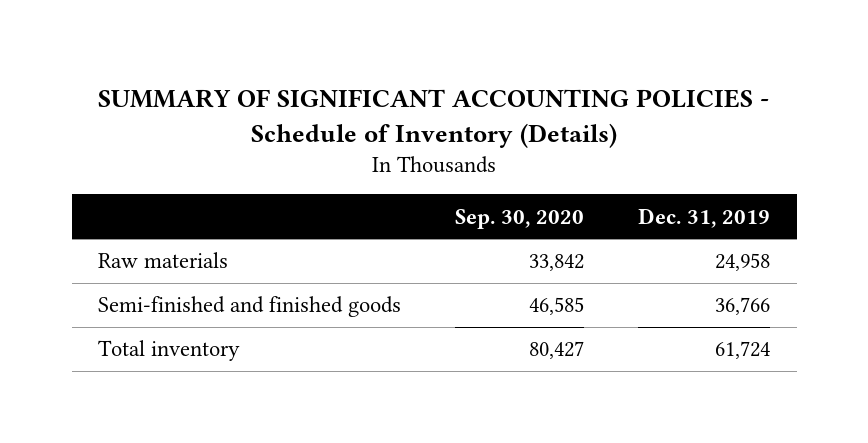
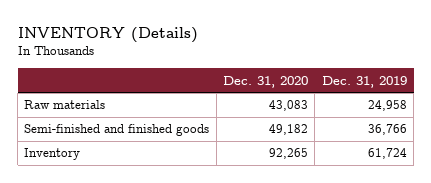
[98,88,770,148] SUMMARY OF SIGNIFICANT ACCOUNTING POLICIES - Schedule of Inventory (Details) -> [17,26,198,43] INVENTORY (Details)
[455,208,585,229] Sep. 30, 2020 -> none
none -> [223,75,309,88] Dec. 31, 2020
[98,340,241,362] Total inventory -> [24,148,81,161] Inventory

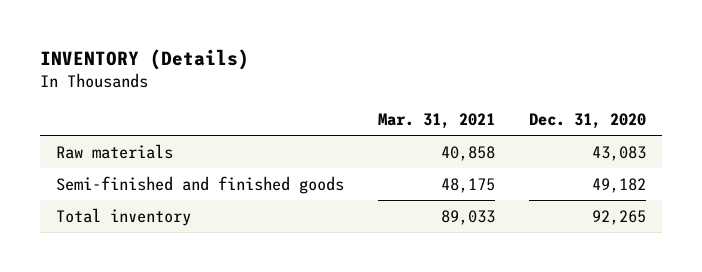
[321,75,407,88] Dec. 31, 2019 -> none
none -> [377,113,495,130] Mar. 31, 2021
[24,148,81,161] Inventory -> [56,207,192,226] Total inventory

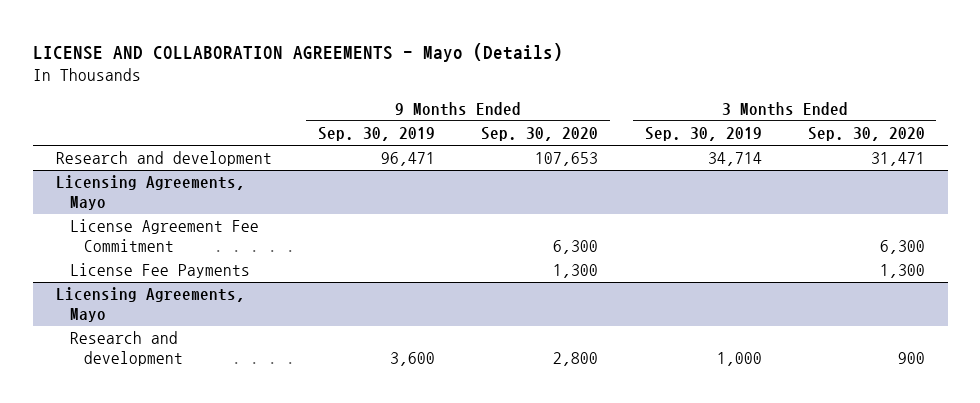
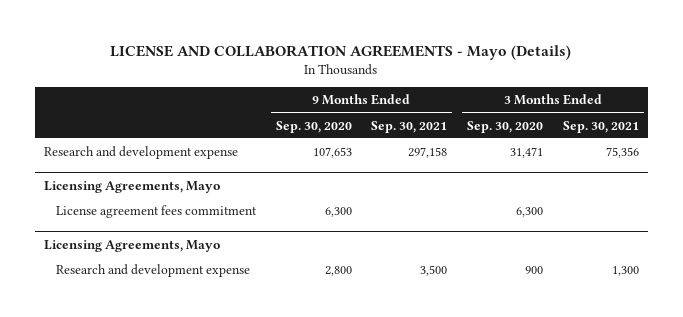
[317,127,435,142] Sep. 30, 2019 -> none
[644,127,762,142] Sep. 30, 2019 -> none
none -> [371,120,448,133] Sep. 30, 2021
none -> [562,120,639,133] Sep. 30, 2021
[55,151,272,167] Research and development -> [44,145,239,159] Research and development expense
[69,263,250,279] License Fee Payments -> none
[69,219,259,253] License Agreement Fee Commitment -> [55,204,257,218] License agreement fees commitment
[69,331,183,367] Research and development -> [55,263,250,277] Research and development expense

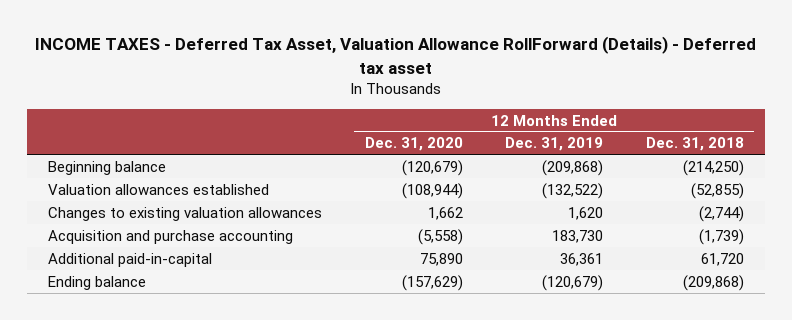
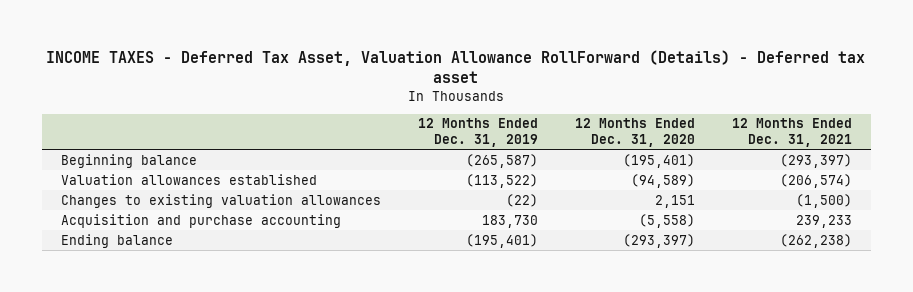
[645,137,744,152] Dec. 31, 2018 -> none
none -> [732,118,853,148] 12 Months Ended Dec. 31, 2021
[401,159,463,176] (120,679) -> [622,153,695,168] (195,401)
[542,159,604,176] (209,868) -> [465,153,538,168] (265,587)
[401,182,463,199] (108,944) -> [630,173,695,188] (94,589)
[542,182,604,199] (132,522) -> [465,173,538,188] (113,522)
[427,206,463,220] 1,662 -> [654,194,695,208] 2,151
[568,206,604,220] 1,620 -> [505,193,538,207] (22)
[48,252,213,267] Additional paid-in-capital -> none
[401,274,463,291] (157,629) -> [622,233,695,248] (293,397)
[542,274,604,291] (120,679) -> [465,233,538,248] (195,401)

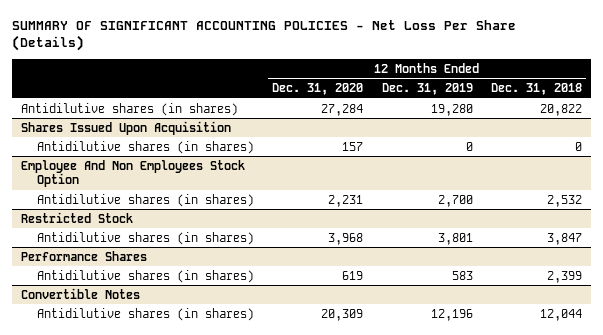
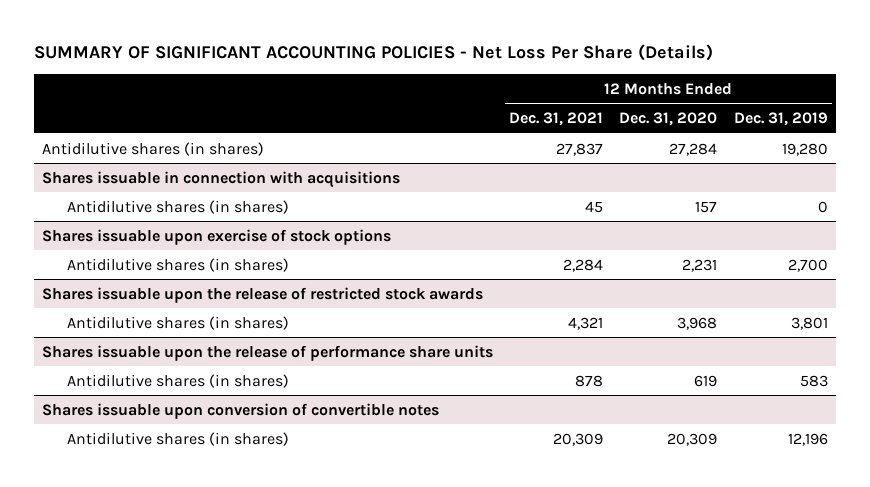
[490,82,582,95] Dec. 31, 2018 -> none
none -> [509,112,604,127] Dec. 31, 2021
[20,120,231,135] Shares Issued Upon Acquisition -> [41,170,400,188] Shares issuable in connection with acquisitions
[20,159,245,188] Employee And Non Employees Stock Option -> [41,228,391,245] Shares issuable upon exercise of stock options
[20,211,133,223] Restricted Stock -> [41,286,483,303] Shares issuable upon the release of restricted stock awards
[20,250,147,261] Performance Shares -> [41,344,493,361] Shares issuable upon the release of performance share units
[20,287,140,299] Convertible Notes -> [41,402,439,419] Shares issuable upon conversion of convertible notes

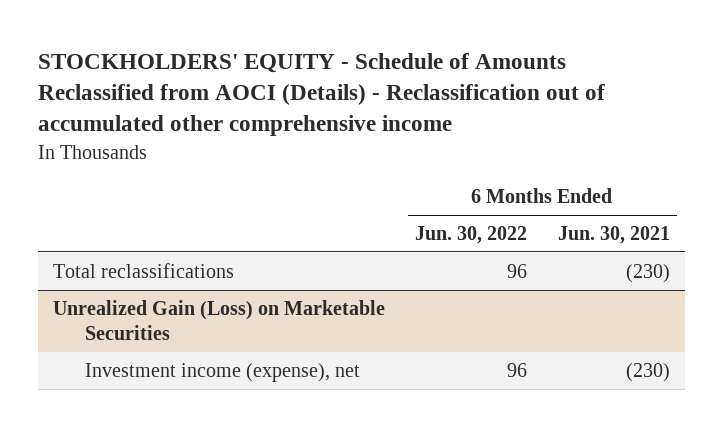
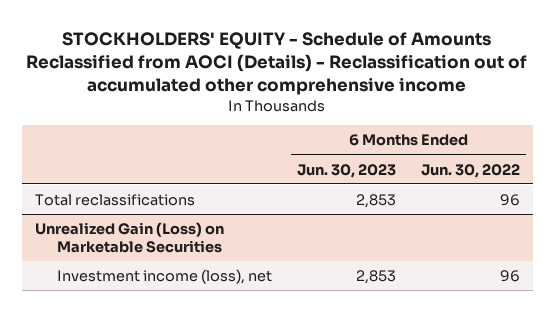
[557,226,670,245] Jun. 30, 2021 -> none
none -> [297,163,397,178] Jun. 30, 2023
[84,362,360,382] Investment income (expense), net -> [57,268,273,284] Investment income (loss), net

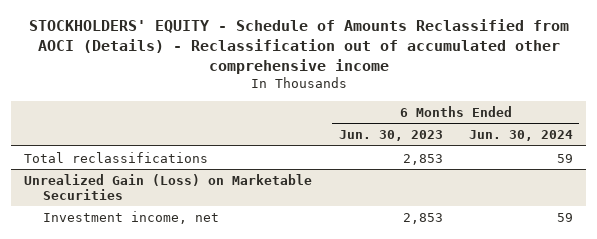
[421,163,521,178] Jun. 30, 2022 -> none
none -> [468,130,573,142] Jun. 30, 2024
[57,268,273,284] Investment income (loss), net -> [42,210,219,224] Investment income, net

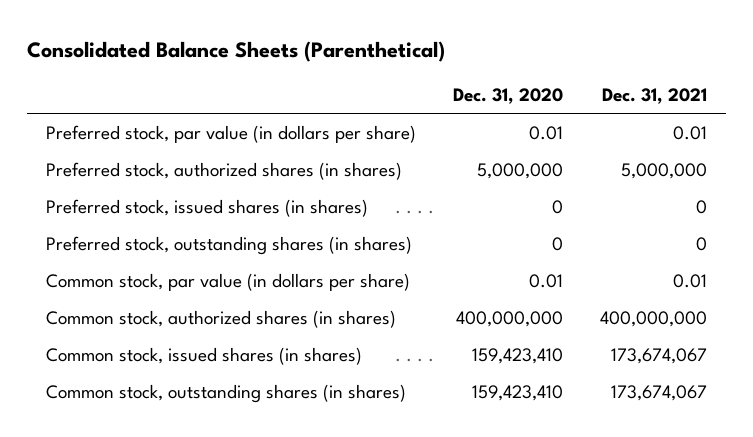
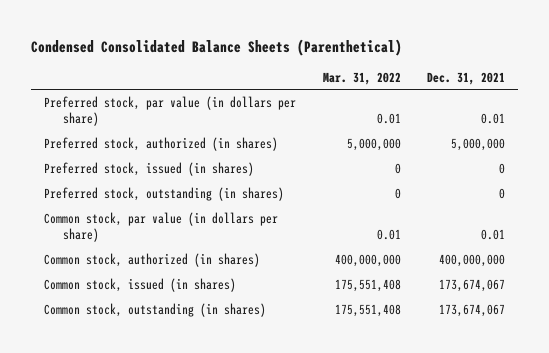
[27,40,446,62] Consolidated Balance Sheets (Parenthetical) -> [31,38,403,56] Condensed Consolidated Balance Sheets (Parenthetical)
[452,87,563,104] Dec. 31, 2020 -> none
none -> [322,71,401,85] Mar. 31, 2022
[45,161,402,180] Preferred stock, authorized shares (in shares) -> [44,136,279,151] Preferred stock, authorized (in shares)
[45,198,368,217] Preferred stock, issued shares (in shares) -> [44,161,255,176] Preferred stock, issued (in shares)
[45,235,412,255] Preferred stock, outstanding shares (in shares) -> [44,186,285,201] Preferred stock, outstanding (in shares)
[45,309,396,328] Common stock, authorized shares (in shares) -> [44,252,261,267] Common stock, authorized (in shares)
[45,346,362,365] Common stock, issued shares (in shares) -> [44,277,237,292] Common stock, issued (in shares)
[45,383,406,403] Common stock, outstanding shares (in shares) -> [44,302,267,317] Common stock, outstanding (in shares)

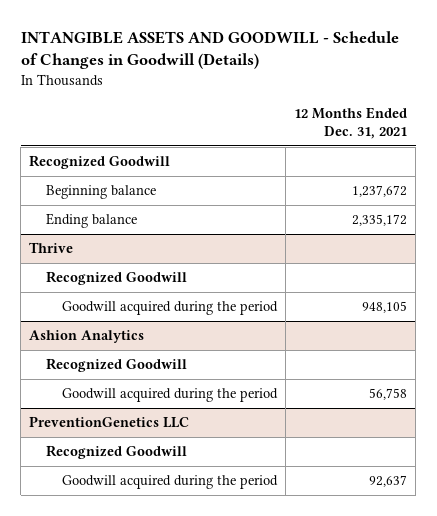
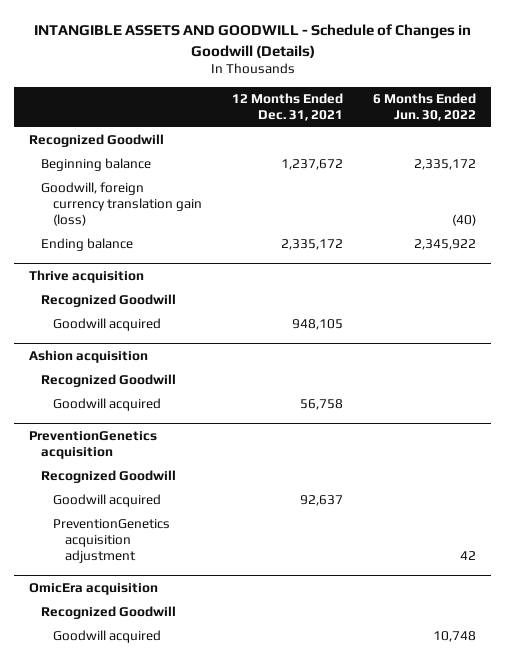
none -> [373,93,477,121] 6 Months Ended Jun. 30, 2022
none -> [41,182,203,226] Goodwill, foreign currency translation gain (loss)
[29,242,74,254] Thrive -> [29,270,145,284] Thrive acquisition
[62,301,279,316] Goodwill acquired during the period -> [53,318,162,332] Goodwill acquired
[29,330,145,344] Ashion Analytics -> [29,350,149,364] Ashion acquisition
[62,388,279,403] Goodwill acquired during the period -> [53,398,162,412] Goodwill acquired
[29,416,190,429] PreventionGenetics LLC -> [29,431,158,460] PreventionGenetics acquisition
[62,475,279,490] Goodwill acquired during the period -> [53,494,162,508] Goodwill acquired
none -> [53,519,171,563] PreventionGenetics acquisition adjustment
none -> [29,583,159,596] OmicEra acquisition
none -> [41,606,177,620] Recognized Goodwill
none -> [53,630,162,644] Goodwill acquired

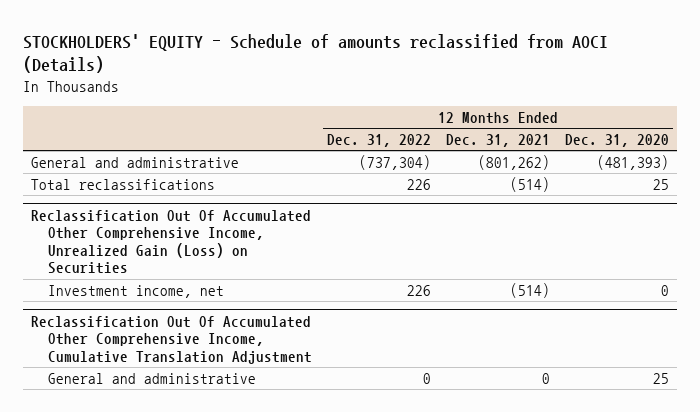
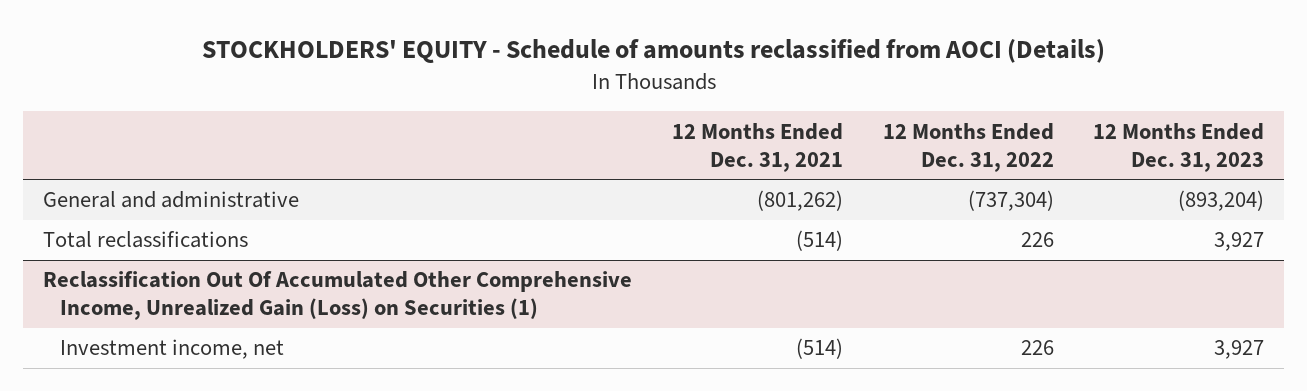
[565,134,670,148] Dec. 31, 2020 -> none
none -> [1093,122,1265,172] 12 Months Ended Dec. 31, 2023
[30,209,311,275] Reclassification Out Of Accumulated Other Comprehensive Income, Unrealized Gain (Loss) on Securities -> [43,271,633,321] Reclassification Out Of Accumulated Other Comprehensive Income, Unrealized Gain (Loss) on Securities (1)
[30,315,312,364] Reclassification Out Of Accumulated Other Comprehensive Income, Cumulative Translation Adjustment -> none
[47,372,256,384] General and administrative -> none

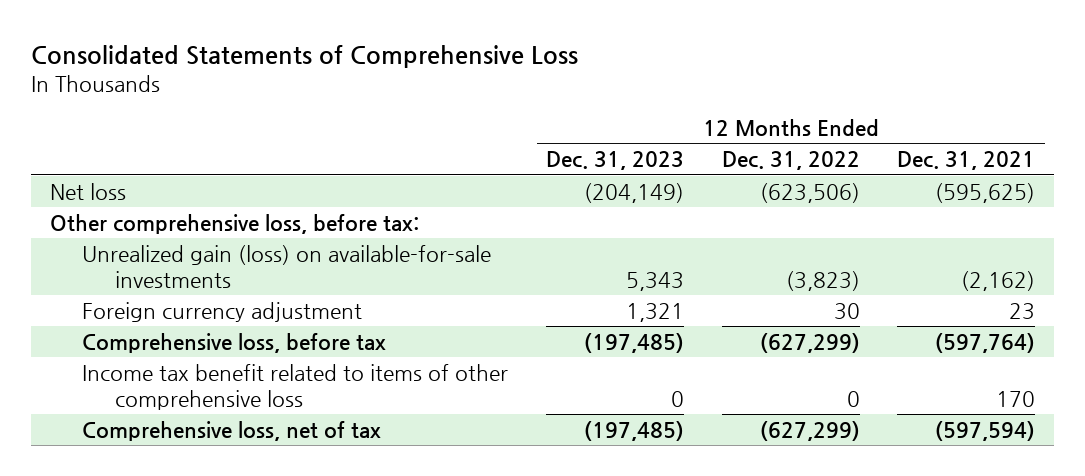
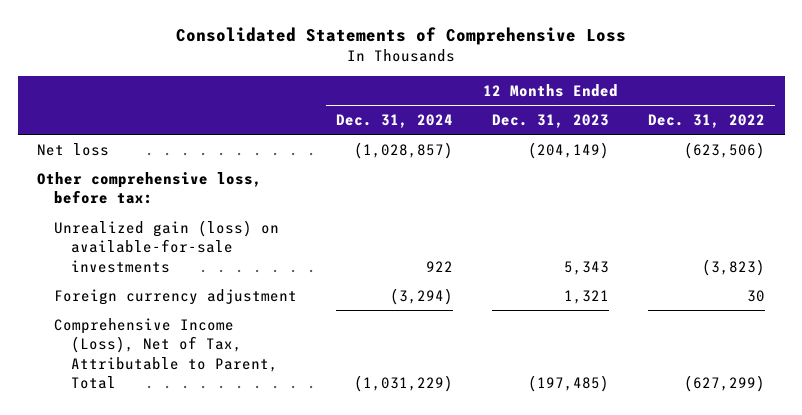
[897,151,1036,171] Dec. 31, 2021 -> none
none -> [336,113,454,128] Dec. 31, 2024
[82,332,387,353] Comprehensive loss, before tax -> none
[82,363,509,411] Income tax benefit related to items of other comprehensive loss -> none
[82,420,382,441] Comprehensive loss, net of tax -> [53,317,278,390] Comprehensive Income (Loss), Net of Tax, Attributable to Parent, Total

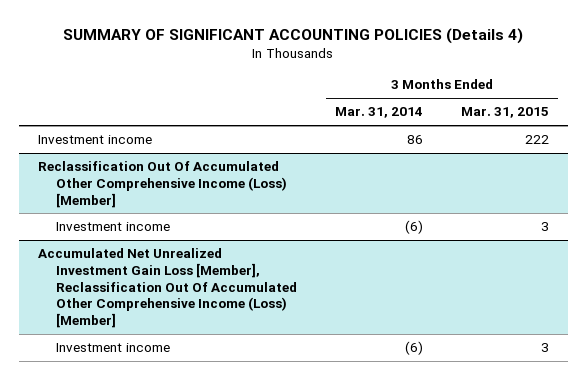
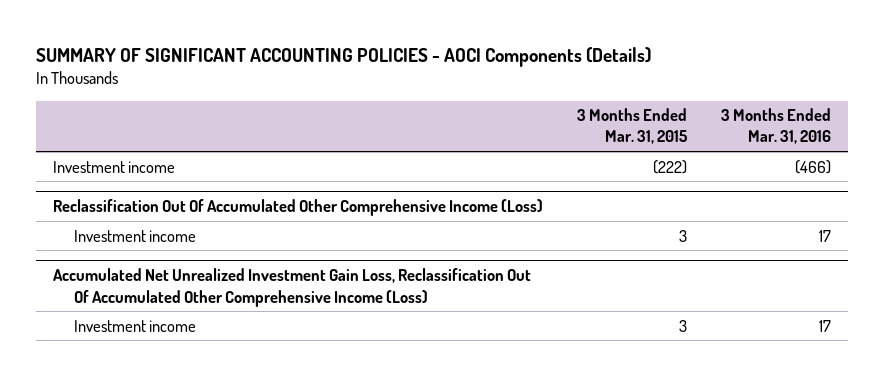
[63,27,524,44] SUMMARY OF SIGNIFICANT ACCOUNTING POLICIES (Details 4) -> [36,46,652,67] SUMMARY OF SIGNIFICANT ACCOUNTING POLICIES - AOCI Components (Details)
[334,107,423,119] Mar. 31, 2014 -> none
none -> [720,108,831,145] 3 Months Ended Mar. 31, 2016
[524,135,549,145] 222 -> [653,159,688,174] (222)
[37,161,288,208] Reclassification Out Of Accumulated Other Comprehensive Income (Loss) [Member] -> [53,199,544,217] Reclassification Out Of Accumulated Other Comprehensive Income (Loss)
[37,248,298,328] Accumulated Net Unrealized Investment Gain Loss [Member], Reclassification Out Of Accumulated Other Comprehensive Income (Loss) [Member] -> [53,268,532,307] Accumulated Net Unrealized Investment Gain Loss, Reclassification Out Of Accumulated Other Comprehensive Income (Loss)

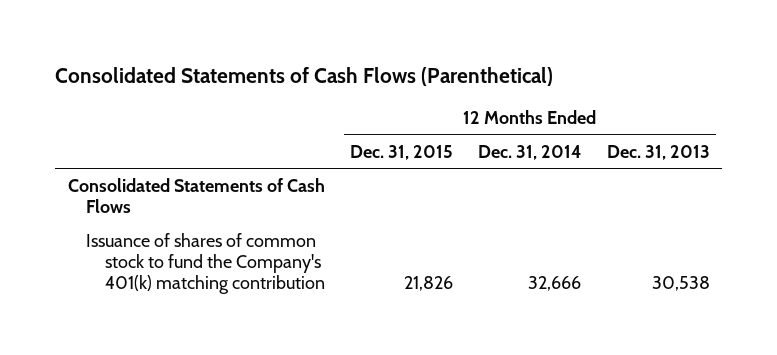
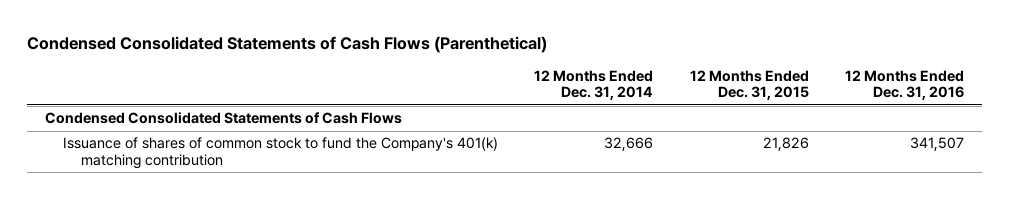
[55,67,554,87] Consolidated Statements of Cash Flows (Parenthetical) -> [26,35,547,53] Condensed Consolidated Statements of Cash Flows (Parenthetical)
[606,144,710,160] Dec. 31, 2013 -> none
none -> [844,69,964,101] 12 Months Ended Dec. 31, 2016
[67,178,325,214] Consolidated Statements of Cash Flows -> [44,112,402,125] Condensed Consolidated Statements of Cash Flows

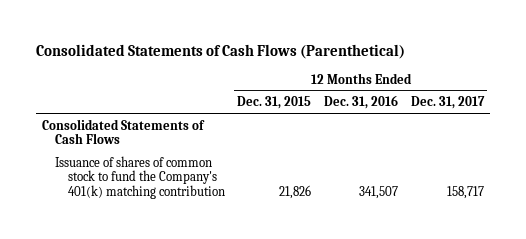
[26,35,547,53] Condensed Consolidated Statements of Cash Flows (Parenthetical) -> [35,43,405,59] Consolidated Statements of Cash Flows (Parenthetical)
[534,69,654,101] 12 Months Ended Dec. 31, 2014 -> none
none -> [410,96,485,110] Dec. 31, 2017
[44,112,402,125] Condensed Consolidated Statements of Cash Flows -> [42,118,206,145] Consolidated Statements of Cash Flows

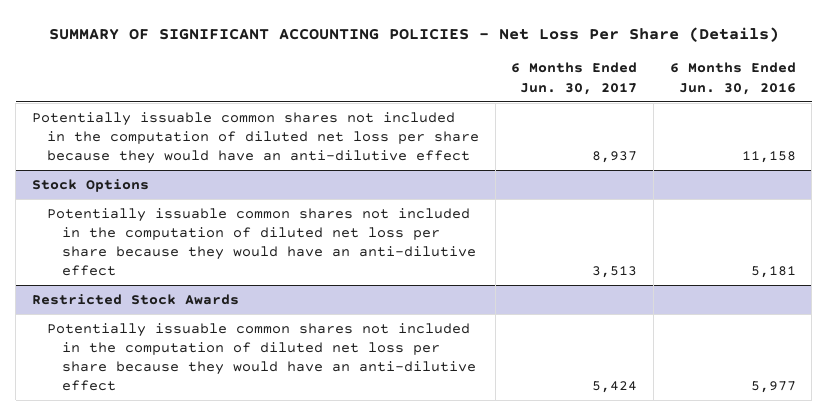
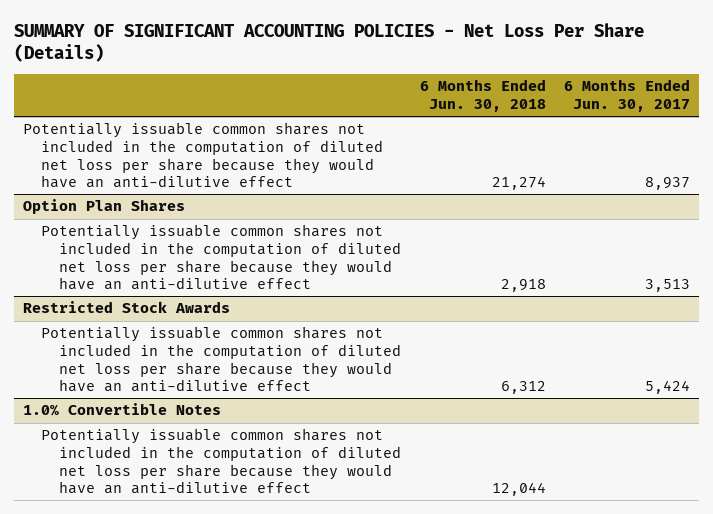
[669,62,796,95] 6 Months Ended Jun. 30, 2016 -> none
none -> [419,79,546,113] 6 Months Ended Jun. 30, 2018
[31,178,149,192] Stock Options -> [22,199,185,215] Option Plan Shares
none -> [22,403,221,417] 1.0% Convertible Notes
none -> [41,428,402,495] Potentially issuable common shares not included in the computation of diluted net loss per share because they would have an anti-dilutive effect

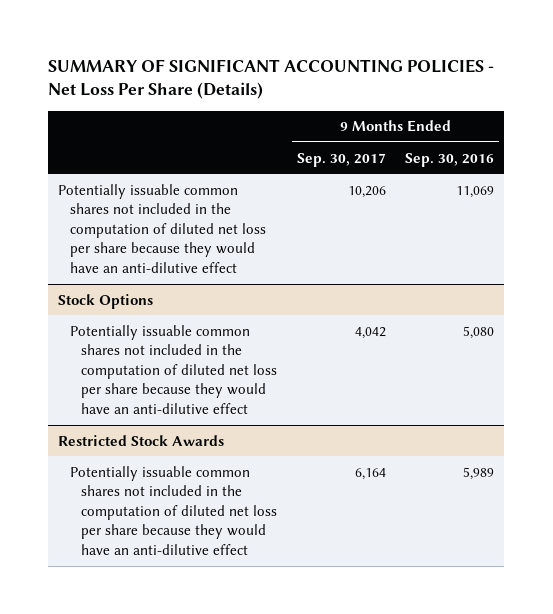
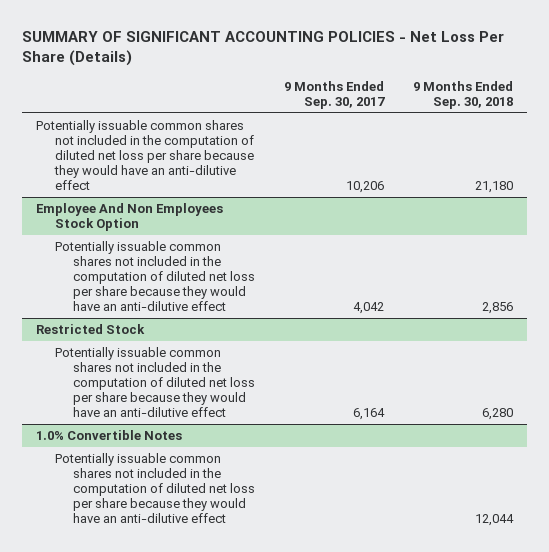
[405,152,495,167] Sep. 30, 2016 -> none
none -> [412,80,513,109] 9 Months Ended Sep. 30, 2018
[58,293,154,309] Stock Options -> [36,203,224,232] Employee And Non Employees Stock Option
[58,434,225,446] Restricted Stock Awards -> [36,324,146,335] Restricted Stock
none -> [36,430,183,441] 1.0% Convertible Notes
none -> [54,453,256,524] Potentially issuable common shares not included in the computation of diluted net loss per share because they would have an anti-dilutive effect

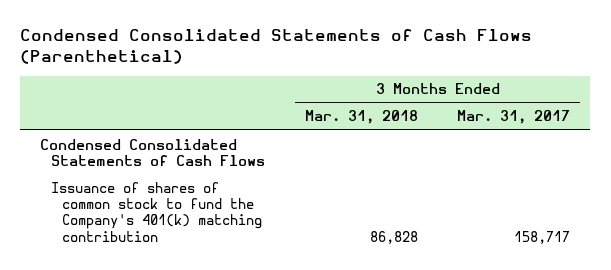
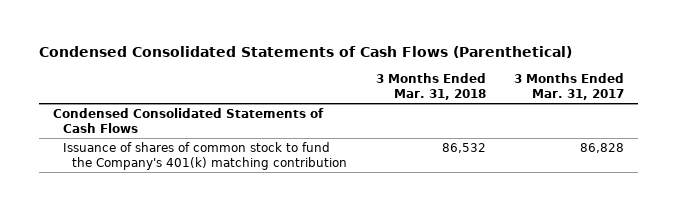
[369,230,418,244] 86,828 -> [441,143,486,154] 86,532
[514,230,571,244] 158,717 -> [579,143,624,154] 86,828

